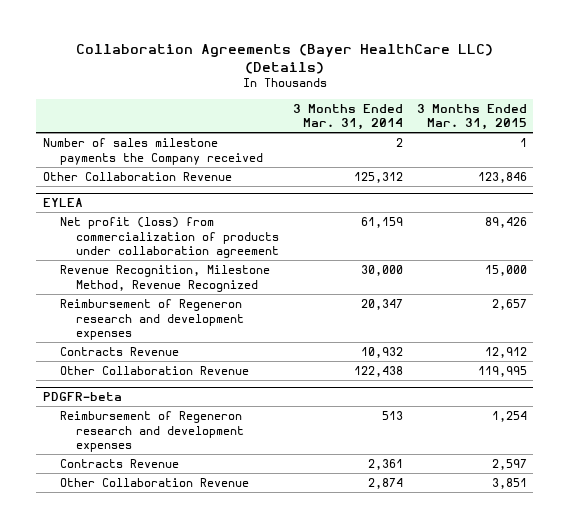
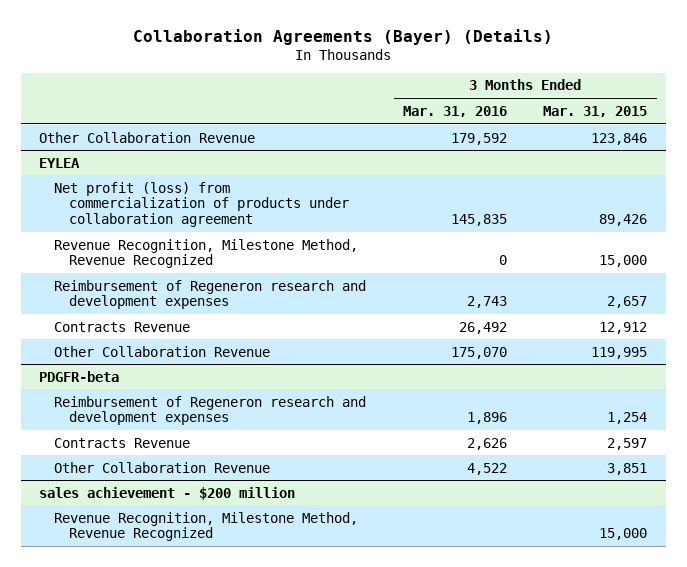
[75,43,493,74] Collaboration Agreements (Bayer HealthCare LLC) (Details) -> [133,28,554,45] Collaboration Agreements (Bayer) (Details)
[292,103,403,131] 3 Months Ended Mar. 31, 2014 -> none
none -> [402,105,507,117] Mar. 31, 2016
[42,137,263,165] Number of sales milestone payments the Company received -> none
none -> [39,486,296,500] sales achievement - $200 million
none -> [53,511,358,542] Revenue Recognition, Milestone Method, Revenue Recognized

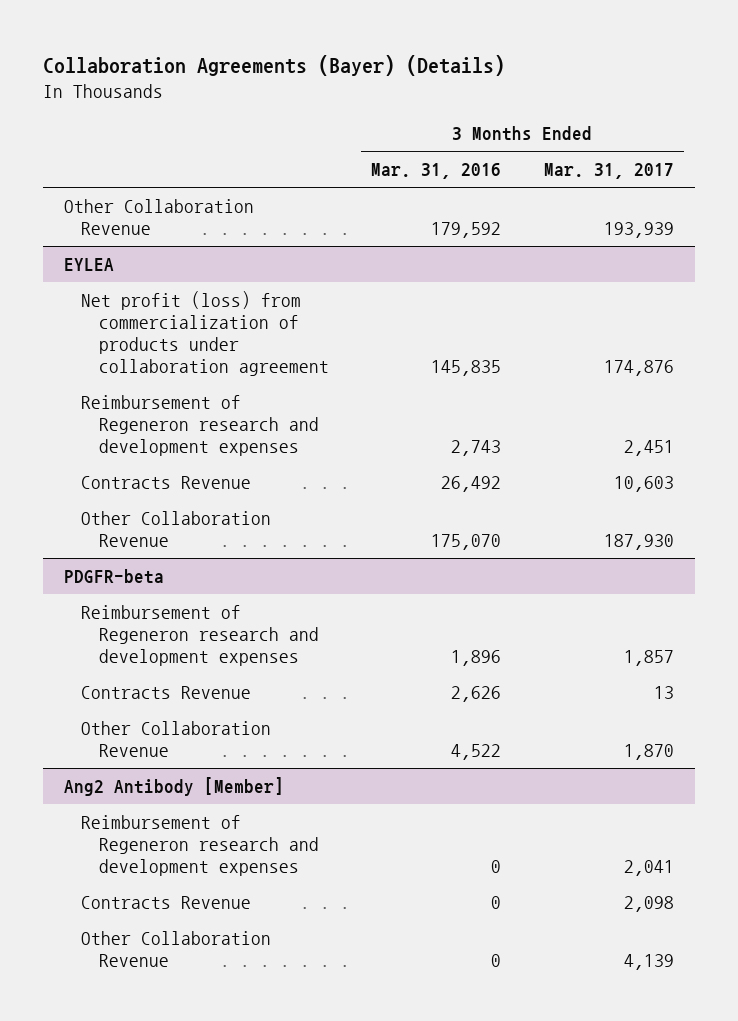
[543,105,648,117] Mar. 31, 2015 -> none
none -> [543,163,674,180] Mar. 31, 2017
[53,238,358,269] Revenue Recognition, Milestone Method, Revenue Recognized -> none
[39,486,296,500] sales achievement - $200 million -> none
[53,511,358,542] Revenue Recognition, Milestone Method, Revenue Recognized -> none
none -> [64,776,285,796] Ang2 Antibody [Member]
none -> [81,814,319,877] Reimbursement of Regeneron research and development expenses
none -> [81,895,252,909] Contracts Revenue
none -> [81,930,272,968] Other Collaboration Revenue

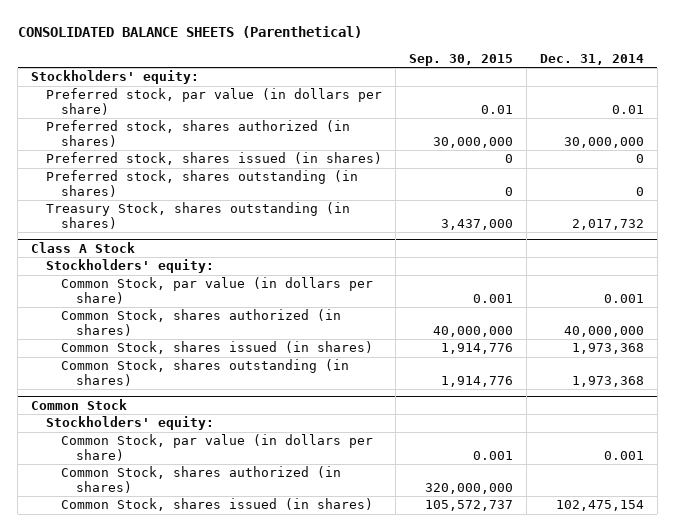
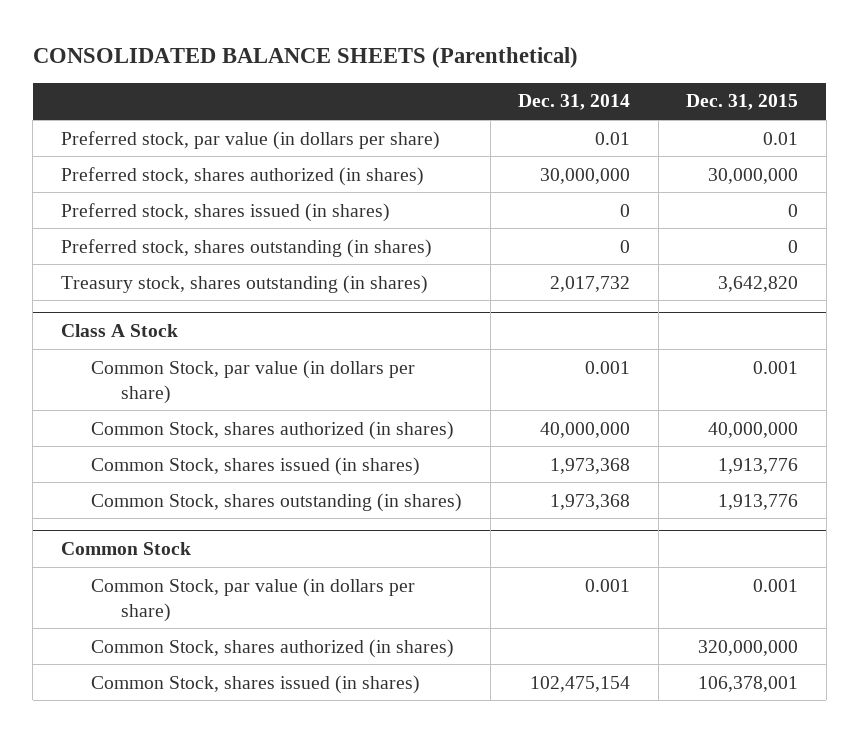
[408,53,513,66] Sep. 30, 2015 -> none
none -> [686,94,799,111] Dec. 31, 2015
[31,70,200,85] Stockholders' equity: -> none
[45,202,350,229] Treasury Stock, shares outstanding (in shares) -> [60,274,428,294] Treasury stock, shares outstanding (in shares)
[45,259,214,274] Stockholders' equity: -> none
[45,416,214,431] Stockholders' equity: -> none

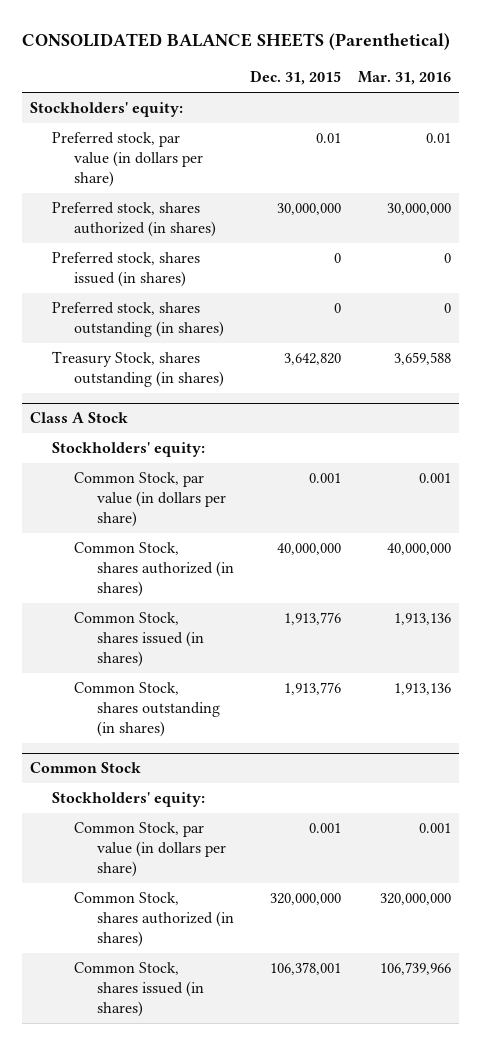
[518,94,631,111] Dec. 31, 2014 -> none
none -> [357,71,451,86] Mar. 31, 2016
none -> [30,102,184,118] Stockholders' equity:
[60,274,428,294] Treasury stock, shares outstanding (in shares) -> [52,351,225,388] Treasury Stock, shares outstanding (in shares)
none -> [52,442,206,458] Stockholders' equity:
none -> [52,792,206,808] Stockholders' equity:

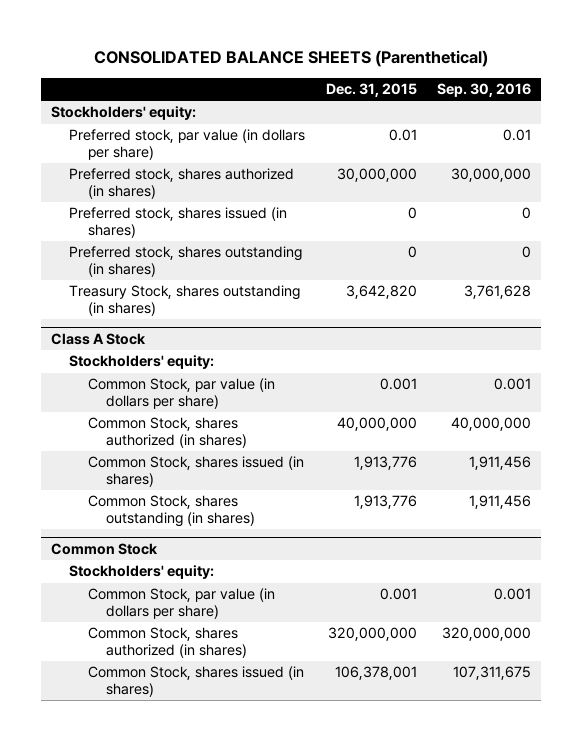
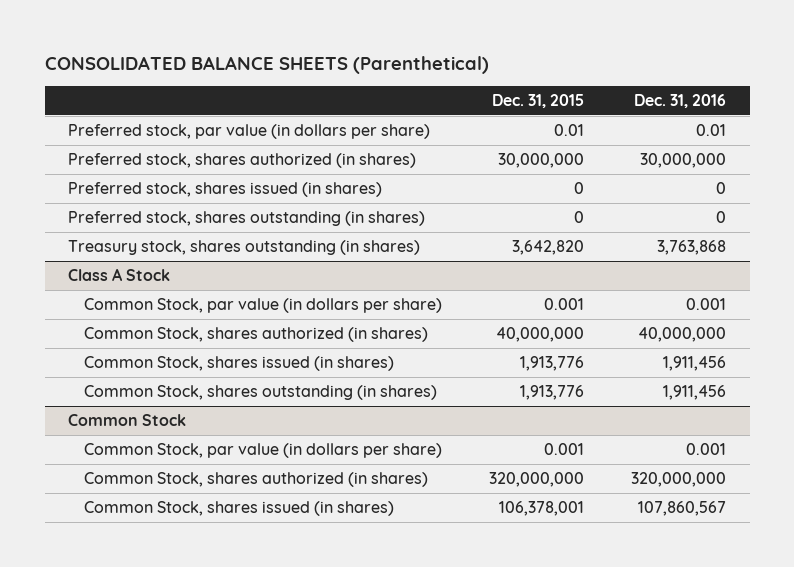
[436,83,531,98] Sep. 30, 2016 -> none
none -> [634,94,727,109] Dec. 31, 2016
[51,106,197,121] Stockholders' equity: -> none
[69,285,301,317] Treasury Stock, shares outstanding (in shares) -> [67,240,420,256] Treasury stock, shares outstanding (in shares)
[69,355,215,370] Stockholders' equity: -> none
[69,565,215,580] Stockholders' equity: -> none

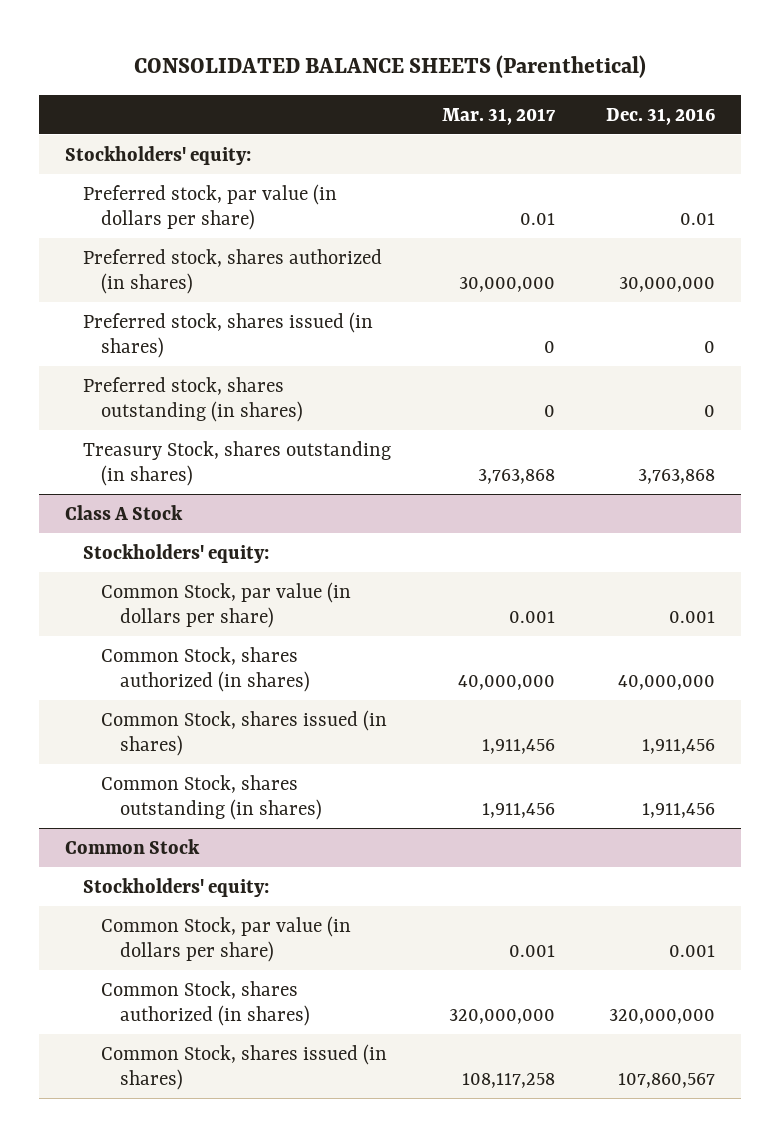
[492,94,585,109] Dec. 31, 2015 -> none
none -> [442,107,557,125] Mar. 31, 2017
none -> [64,145,251,165] Stockholders' equity:
[67,240,420,256] Treasury stock, shares outstanding (in shares) -> [83,440,392,487] Treasury Stock, shares outstanding (in shares)
none -> [83,543,270,563] Stockholders' equity:
none -> [83,877,270,897] Stockholders' equity:

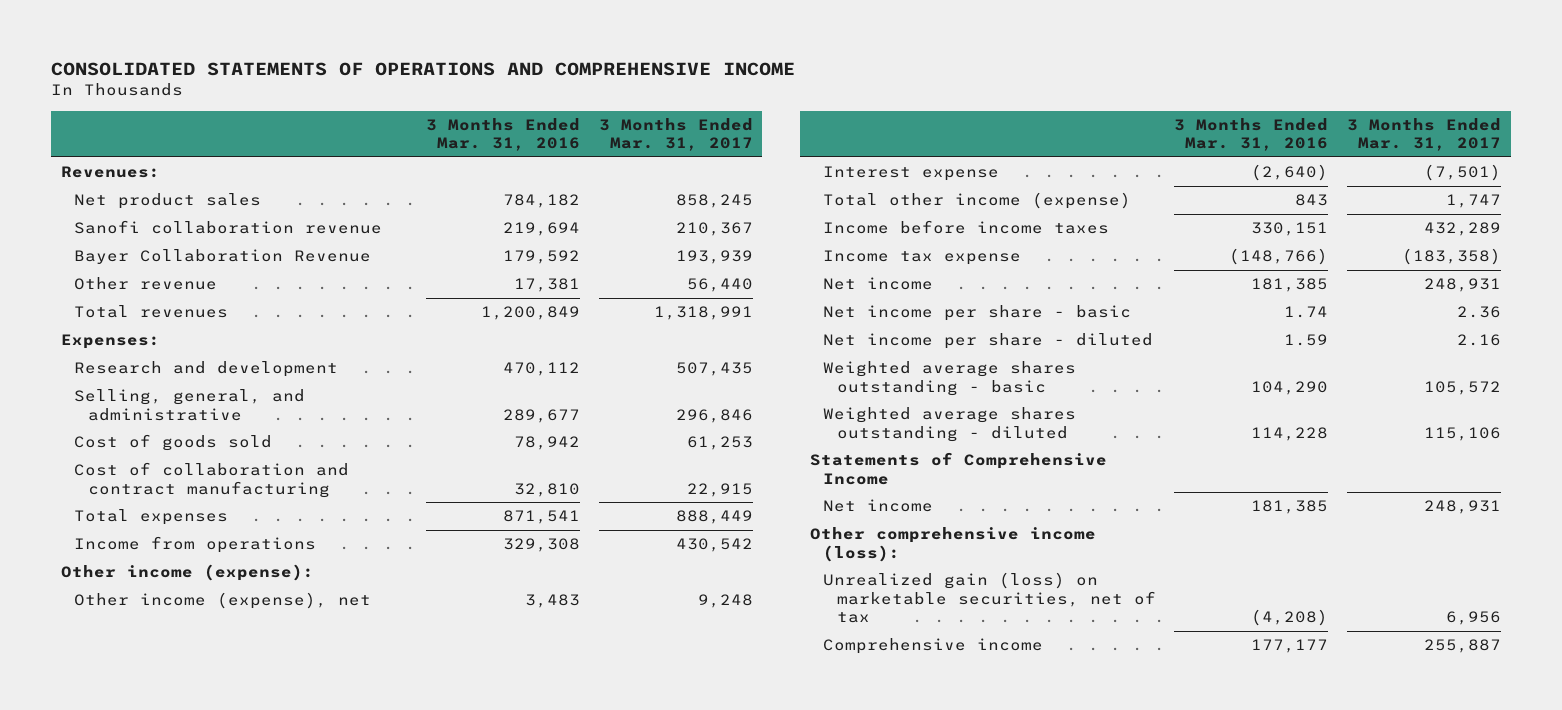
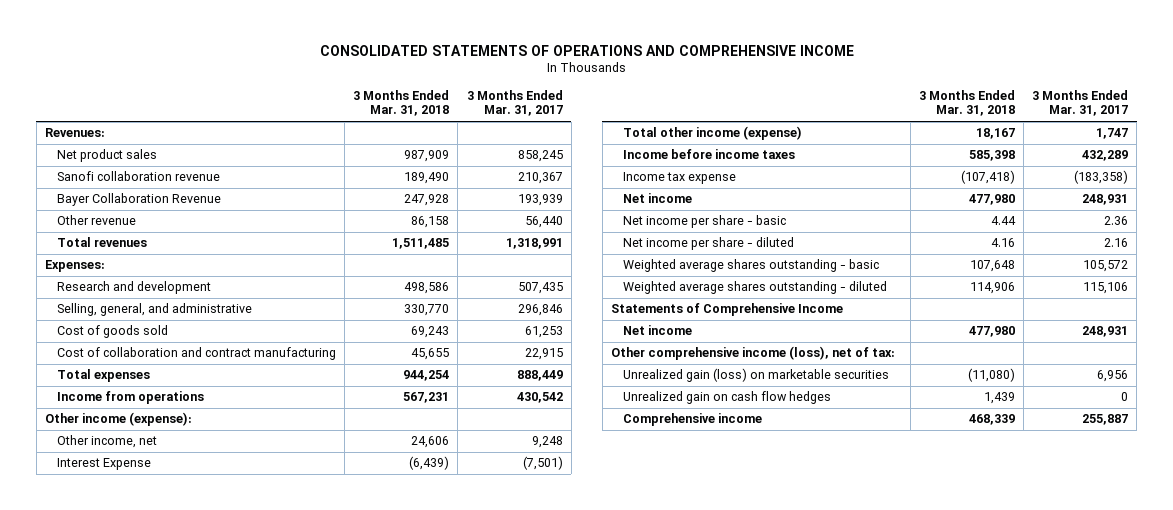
[425,117,580,152] 3 Months Ended Mar. 31, 2016 -> none
none -> [353,90,450,117] 3 Months Ended Mar. 31, 2018
[74,592,372,610] Other income (expense), net -> [57,435,158,449] Other income, net
[823,166,1000,182] Interest expense -> [57,458,152,471] Interest Expense
[809,527,1096,562] Other comprehensive income (loss): -> [610,346,895,361] Other comprehensive income (loss), net of tax:
[823,572,1156,623] Unrealized gain (loss) on marketable securities, net of tax -> [622,368,889,383] Unrealized gain (loss) on marketable securities
none -> [622,391,831,405] Unrealized gain on cash flow hedges

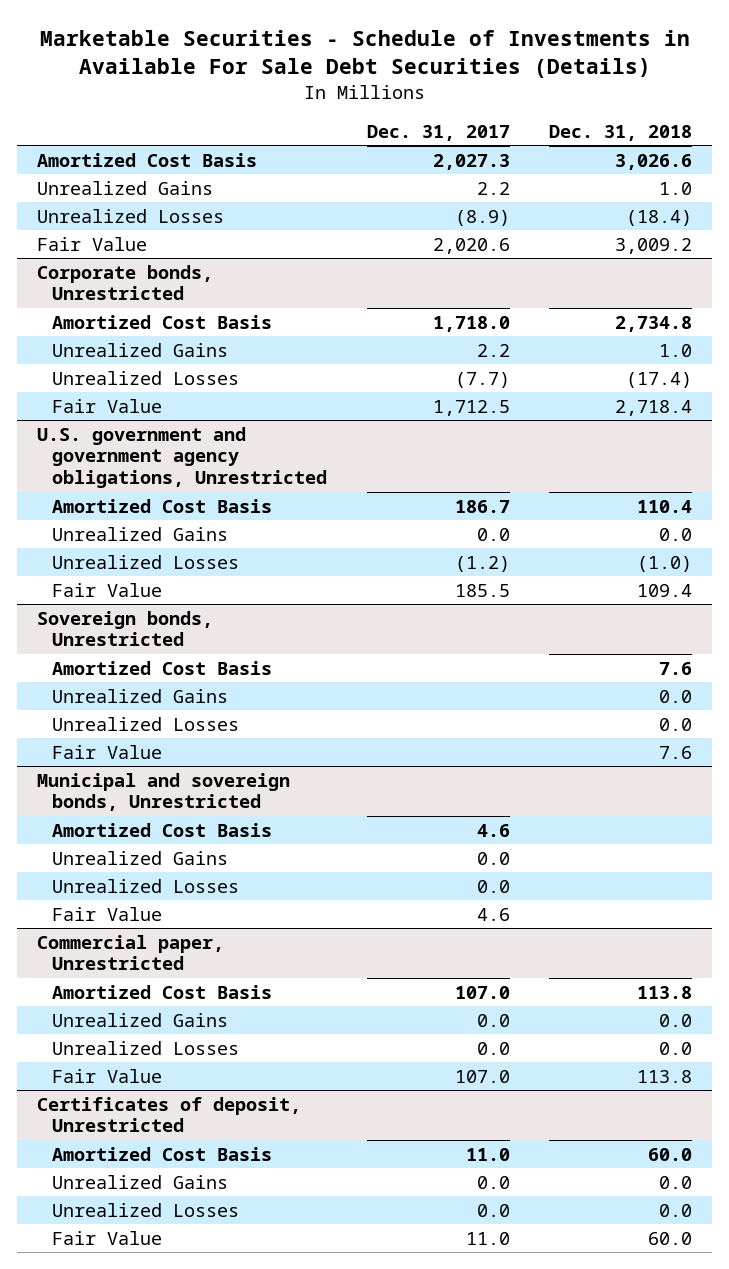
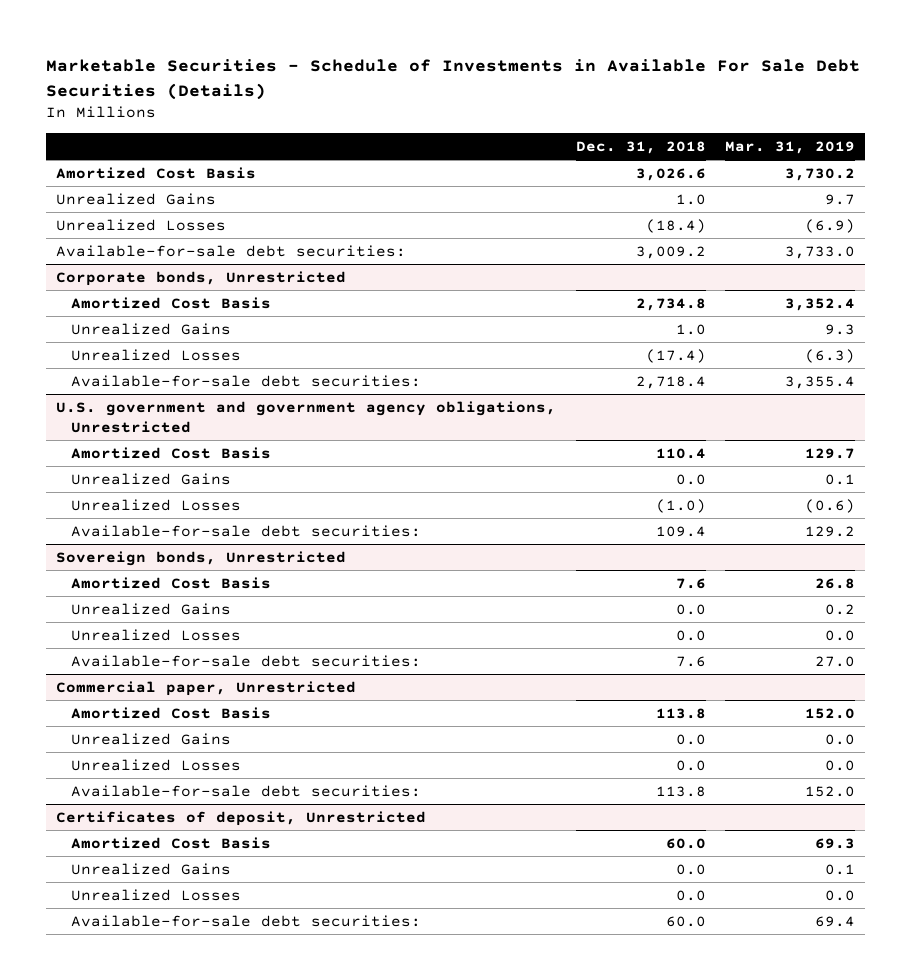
[366,124,510,141] Dec. 31, 2017 -> none
none -> [725,140,856,154] Mar. 31, 2019
[37,236,148,251] Fair Value -> [56,244,407,257] Available-for-sale debt securities:
[51,398,162,413] Fair Value -> [70,374,421,387] Available-for-sale debt securities:
[51,582,162,597] Fair Value -> [70,524,421,537] Available-for-sale debt securities:
[37,772,291,812] Municipal and sovereign bonds, Unrestricted -> none
[51,822,272,837] Amortized Cost Basis -> none
[51,850,228,865] Unrealized Gains -> none
[51,878,239,893] Unrealized Losses -> none
[51,906,162,921] Fair Value -> none
[51,744,162,759] Fair Value -> [70,654,421,667] Available-for-sale debt securities:
[51,1068,162,1083] Fair Value -> [70,784,421,797] Available-for-sale debt securities:
[51,1230,162,1245] Fair Value -> [70,914,421,927] Available-for-sale debt securities:

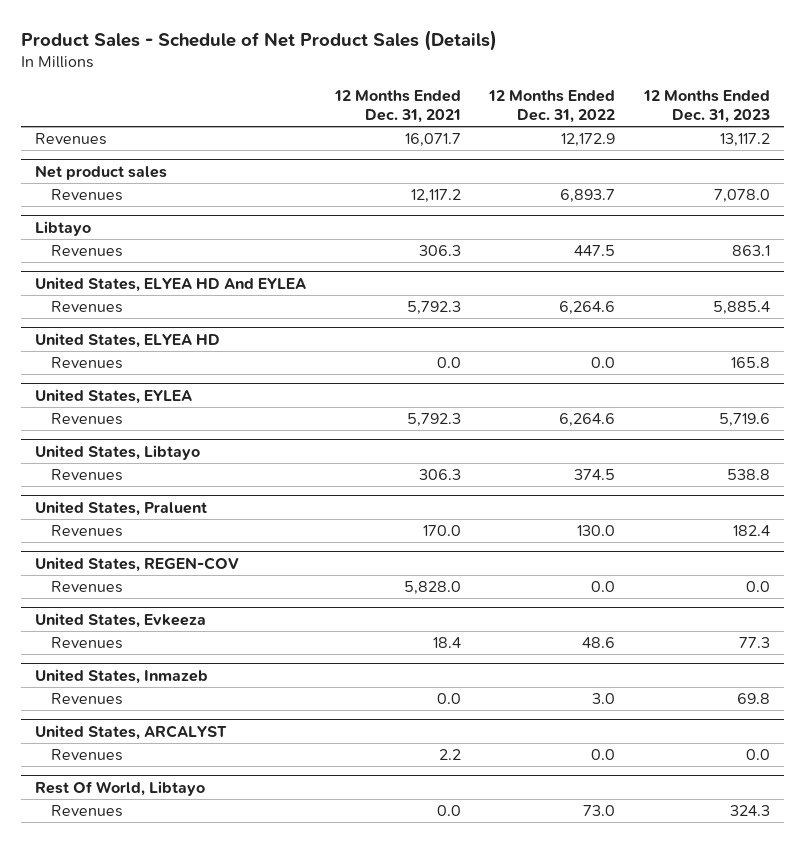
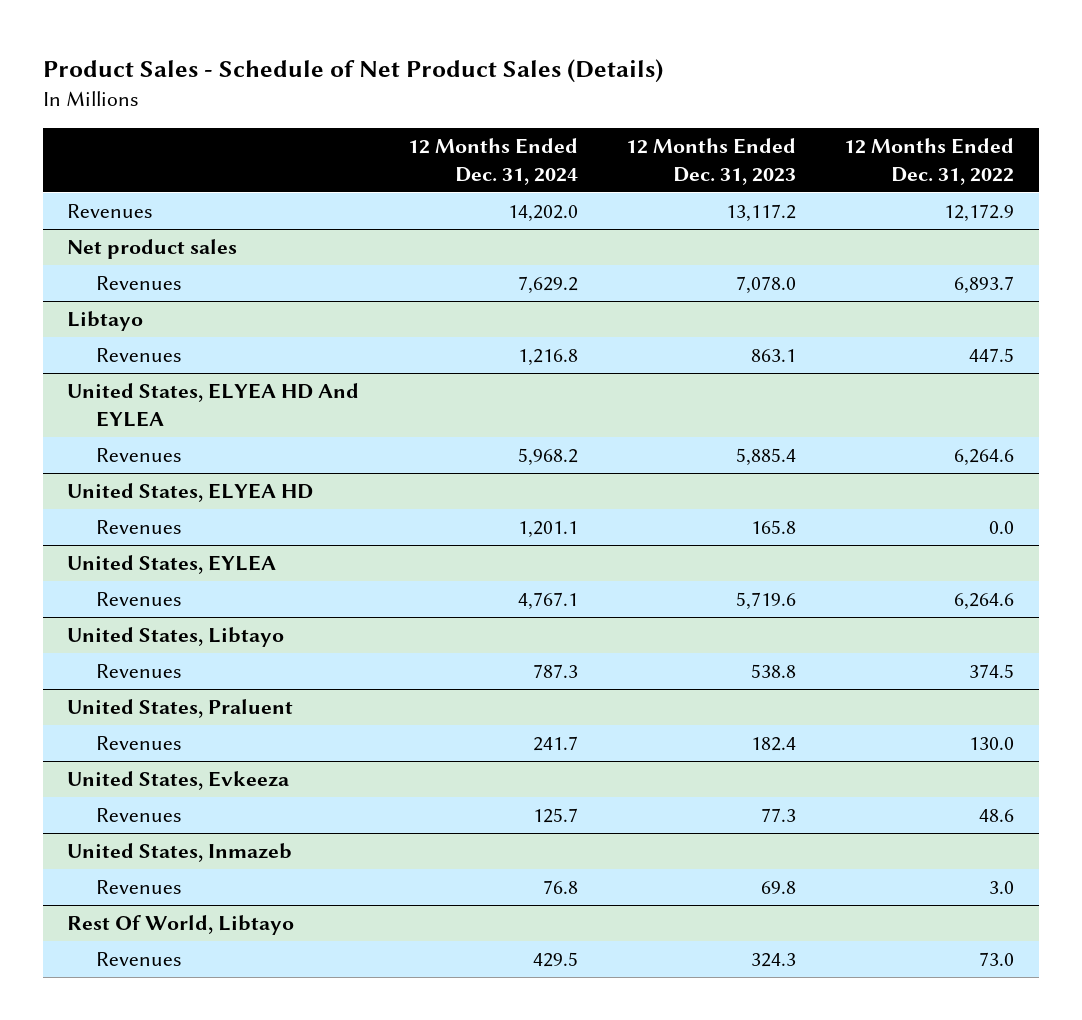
[333,89,461,124] 12 Months Ended Dec. 31, 2021 -> none
none -> [407,138,578,185] 12 Months Ended Dec. 31, 2024
[34,556,239,572] United States, REGEN-COV -> none
[51,581,124,594] Revenues -> none
[34,724,227,740] United States, ARCALYST -> none
[51,749,124,762] Revenues -> none

